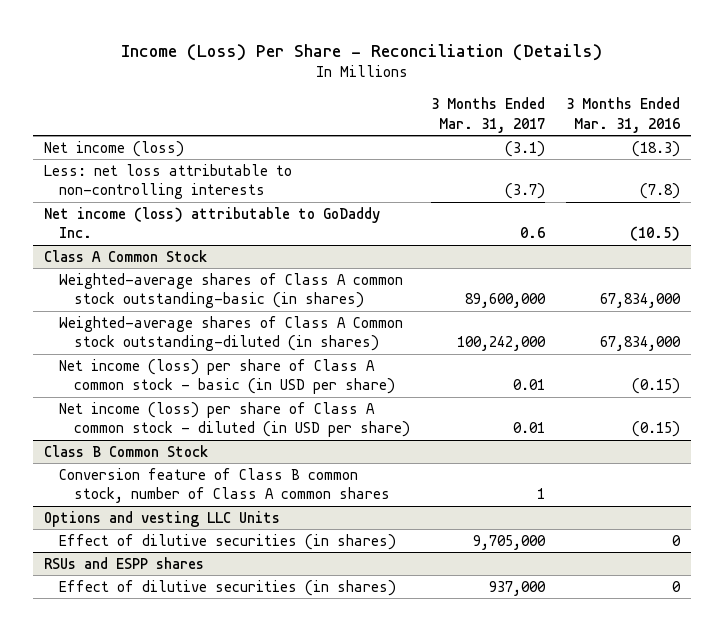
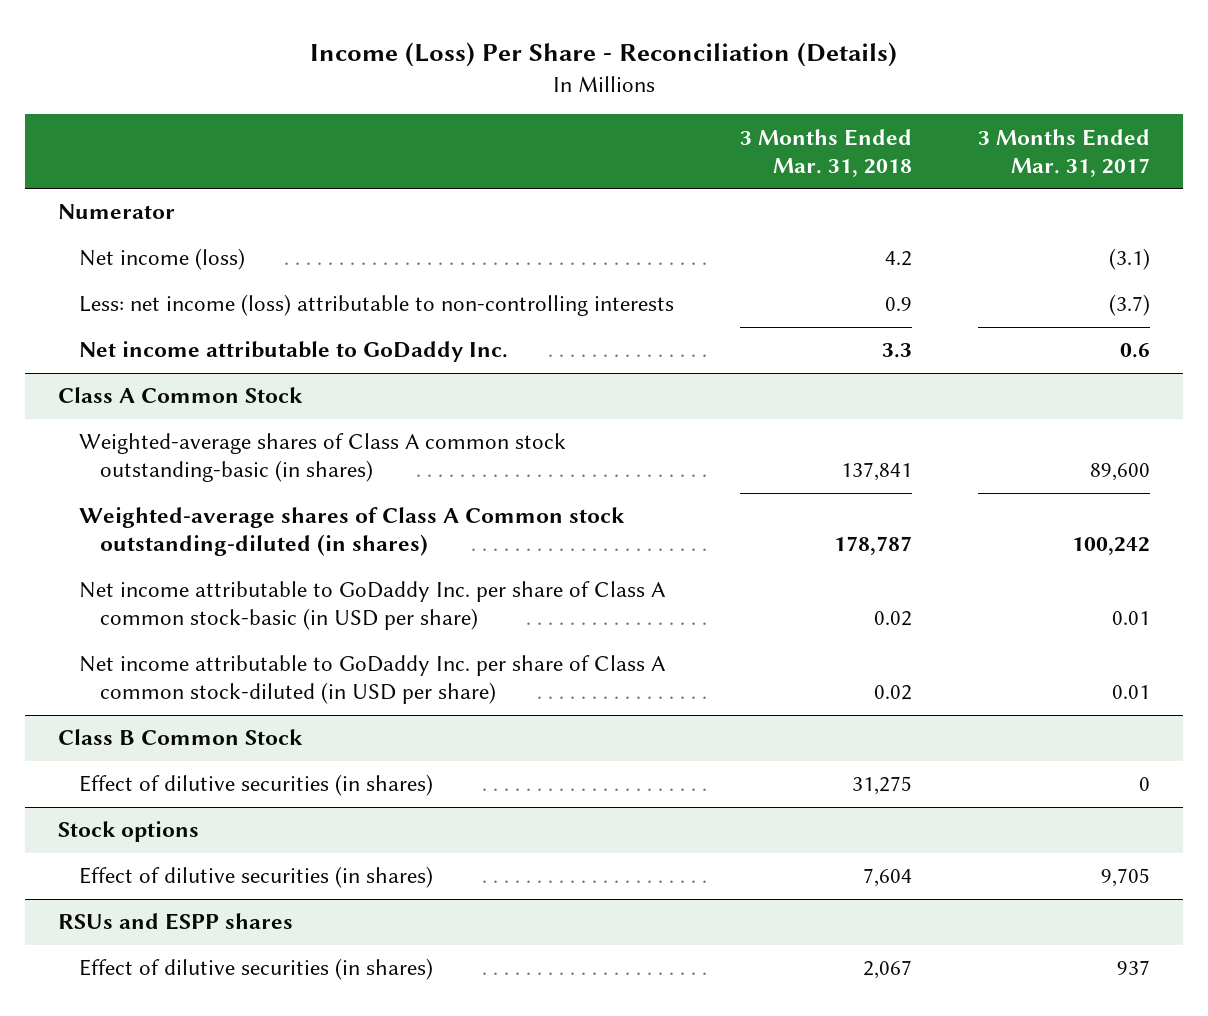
[566,97,681,133] 3 Months Ended Mar. 31, 2016 -> none
none -> [740,128,913,177] 3 Months Ended Mar. 31, 2018
none -> [58,204,176,220] Numerator
[43,163,292,200] Less: net loss attributable to non-controlling interests -> [79,294,675,317] Less: net income (loss) attributable to non-controlling interests
[43,206,380,239] Net income (loss) attributable to GoDaddy Inc. -> [79,341,509,363] Net income attributable to GoDaddy Inc.
[465,293,547,309] 89,600,000 -> [1089,463,1150,482] 89,600
[457,336,547,352] 100,242,000 -> [1071,537,1150,556] 100,242
[58,358,396,395] Net income (loss) per share of Class A common stock - basic (in USD per share) -> [79,581,667,631] Net income attributable to GoDaddy Inc. per share of Class A common stock-basic (in USD per share)
[58,401,411,438] Net income (loss) per share of Class A common stock - diluted (in USD per share) -> [79,655,667,705] Net income attributable to GoDaddy Inc. per share of Class A common stock-diluted (in USD per share)
[58,467,391,504] Conversion feature of Class B common stock, number of Class A common shares -> none
[43,510,280,527] Options and vesting LLC Units -> none
[473,534,547,550] 9,705,000 -> [1138,777,1150,792] 0
none -> [58,821,200,843] Stock options
none -> [79,866,434,889] Effect of dilutive securities (in shares)
[489,580,547,596] 937,000 -> [1116,960,1150,976] 937

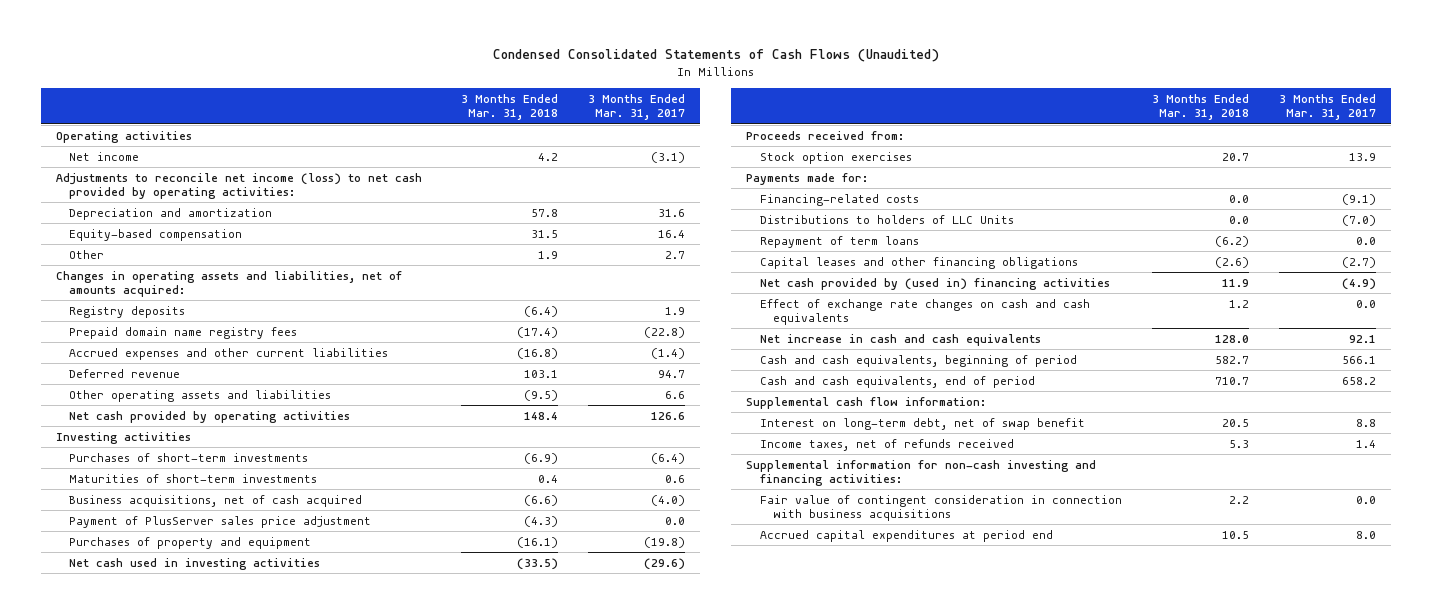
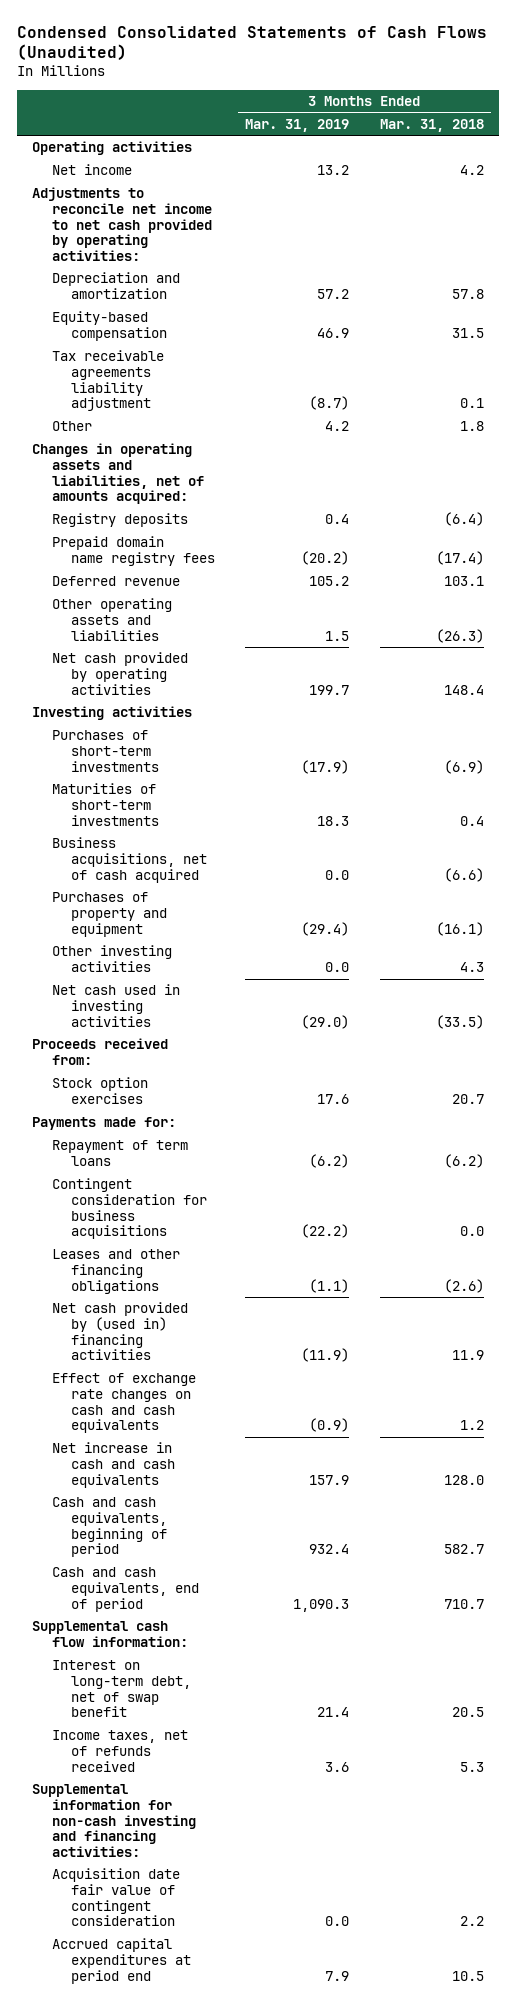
[588,93,686,121] 3 Months Ended Mar. 31, 2017 -> none
none -> [245,118,350,132] Mar. 31, 2019
[55,172,422,200] Adjustments to reconcile net income (loss) to net cash provided by operating activities: -> [32,187,212,261] Adjustments to reconcile net income to net cash provided by operating activities:
none -> [51,350,164,412] Tax receivable agreements liability adjustment
[538,250,559,259] 1.9 -> [459,421,484,432] 1.8
[69,347,389,360] Accrued expenses and other current liabilities -> none
[524,389,559,401] (9.5) -> [435,628,484,643] (26.3)
[69,515,372,528] Payment of PlusServer sales price adjustment -> none
none -> [51,945,172,972] Other investing activities
[759,193,919,206] Financing-related costs -> none
[759,214,1014,224] Distributions to holders of LLC Units -> none
none -> [51,1178,207,1240] Contingent consideration for business acquisitions
[759,256,1078,269] Capital leases and other financing obligations -> [51,1249,180,1294] Leases and other financing obligations
[759,494,1122,522] Fair value of contingent consideration in connection with business acquisitions -> [51,1868,180,1927] Acquisition date fair value of contingent consideration

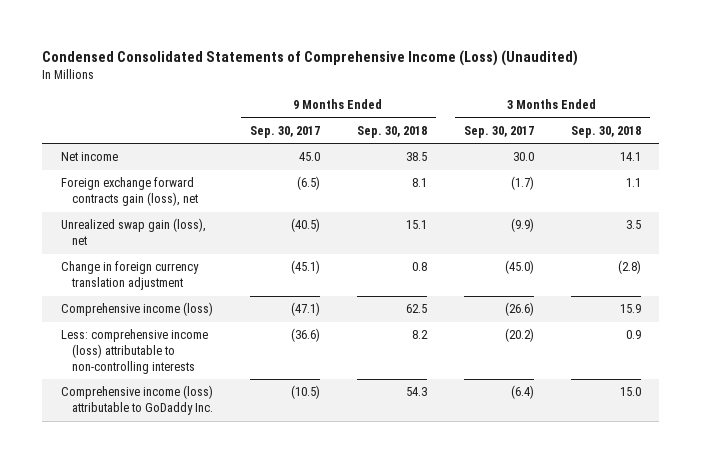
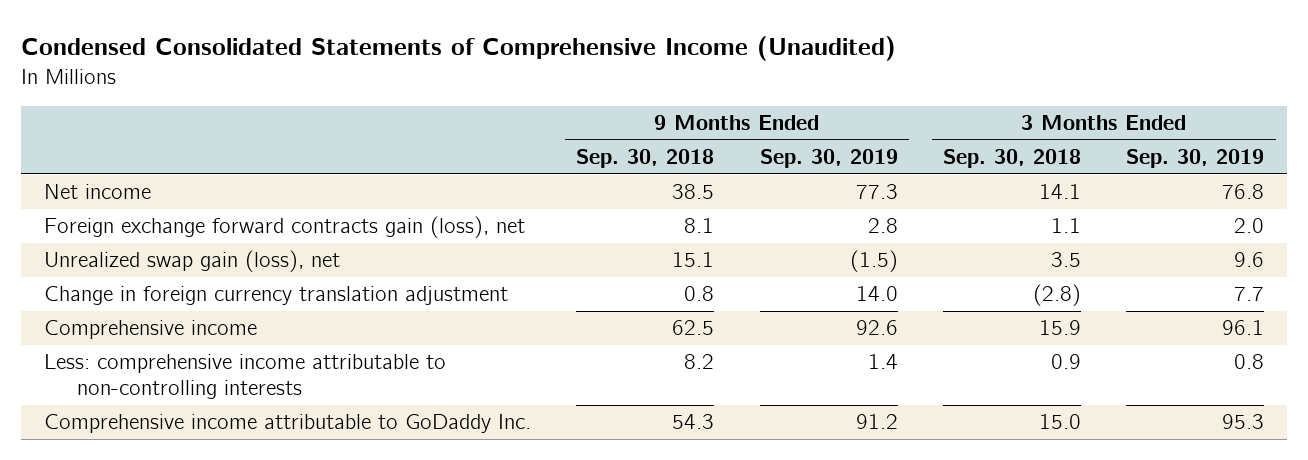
[42,50,579,67] Condensed Consolidated Statements of Comprehensive Income (Loss) (Unaudited) -> [21,35,897,61] Condensed Consolidated Statements of Comprehensive Income (Unaudited)
[250,125,321,138] Sep. 30, 2017 -> none
[463,125,534,138] Sep. 30, 2017 -> none
none -> [759,149,898,169] Sep. 30, 2019
none -> [1126,149,1265,169] Sep. 30, 2019
[60,302,213,317] Comprehensive income (loss) -> [43,320,257,340] Comprehensive income
[60,329,208,375] Less: comprehensive income (loss) attributable to non-controlling interests -> [43,354,446,400] Less: comprehensive income attributable to non-controlling interests
[60,385,214,416] Comprehensive income (loss) attributable to GoDaddy Inc. -> [43,414,531,434] Comprehensive income attributable to GoDaddy Inc.

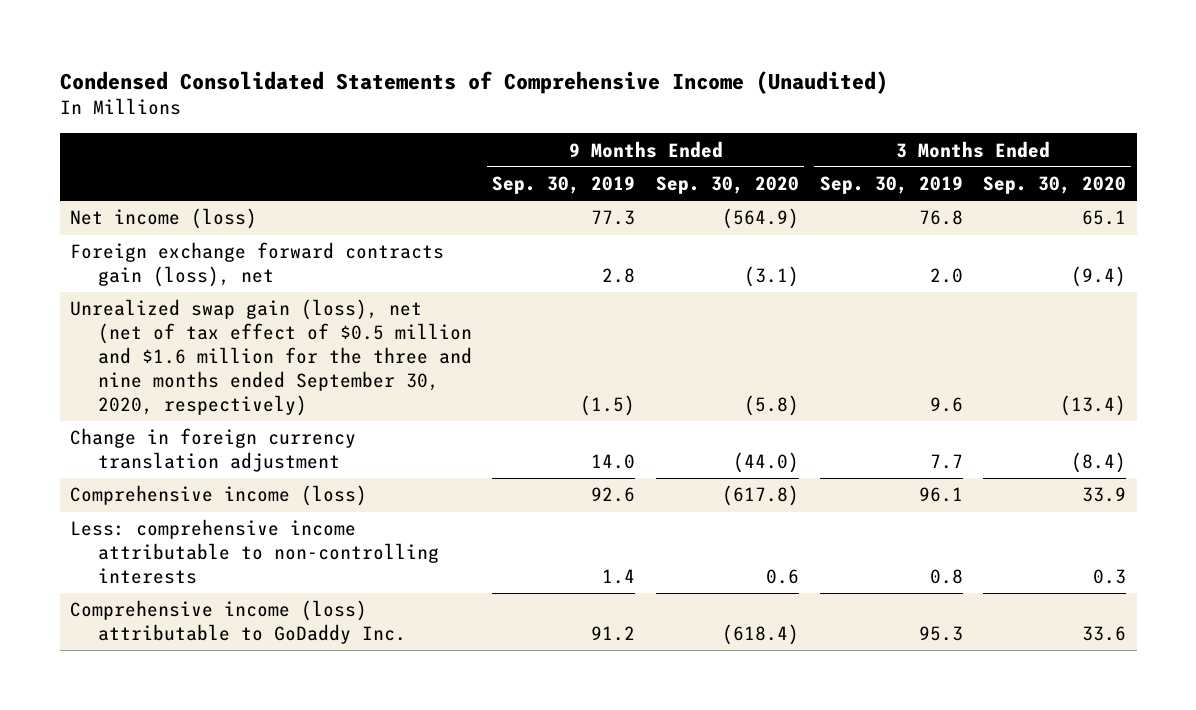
[576,149,715,169] Sep. 30, 2018 -> none
[942,149,1081,169] Sep. 30, 2018 -> none
none -> [655,176,799,195] Sep. 30, 2020
none -> [983,176,1127,195] Sep. 30, 2020
[43,184,151,200] Net income -> [69,208,257,230] Net income (loss)
[43,250,340,273] Unrealized swap gain (loss), net -> [69,299,472,416] Unrealized swap gain (loss), net (net of tax effect of $0.5 million and $1.6 million for the three and nine months ended September 30, 2020, respectively)
[43,320,257,340] Comprehensive income -> [69,485,367,507] Comprehensive income (loss)
[43,414,531,434] Comprehensive income attributable to GoDaddy Inc. -> [69,600,406,645] Comprehensive income (loss) attributable to GoDaddy Inc.

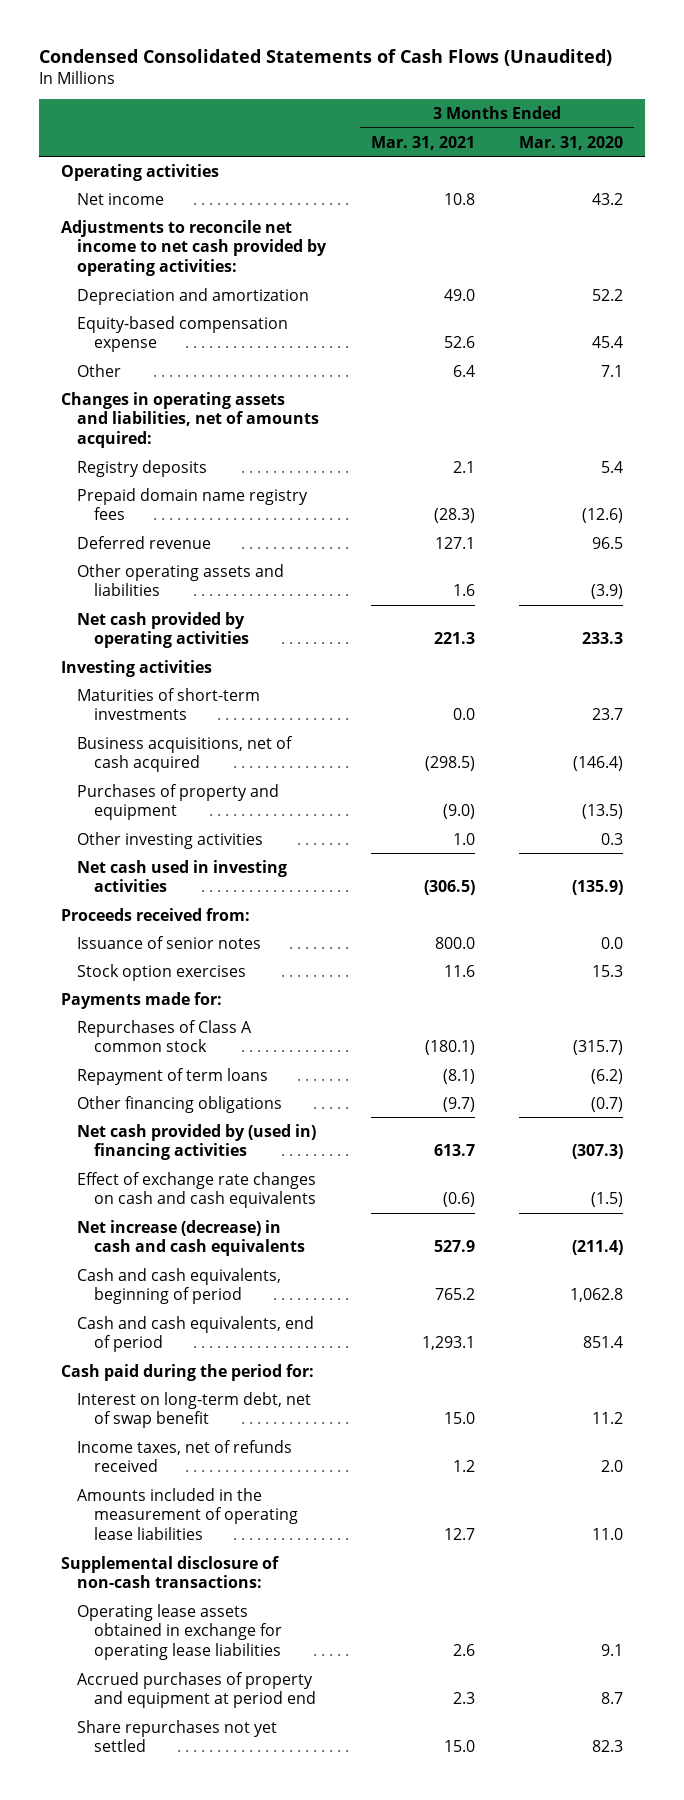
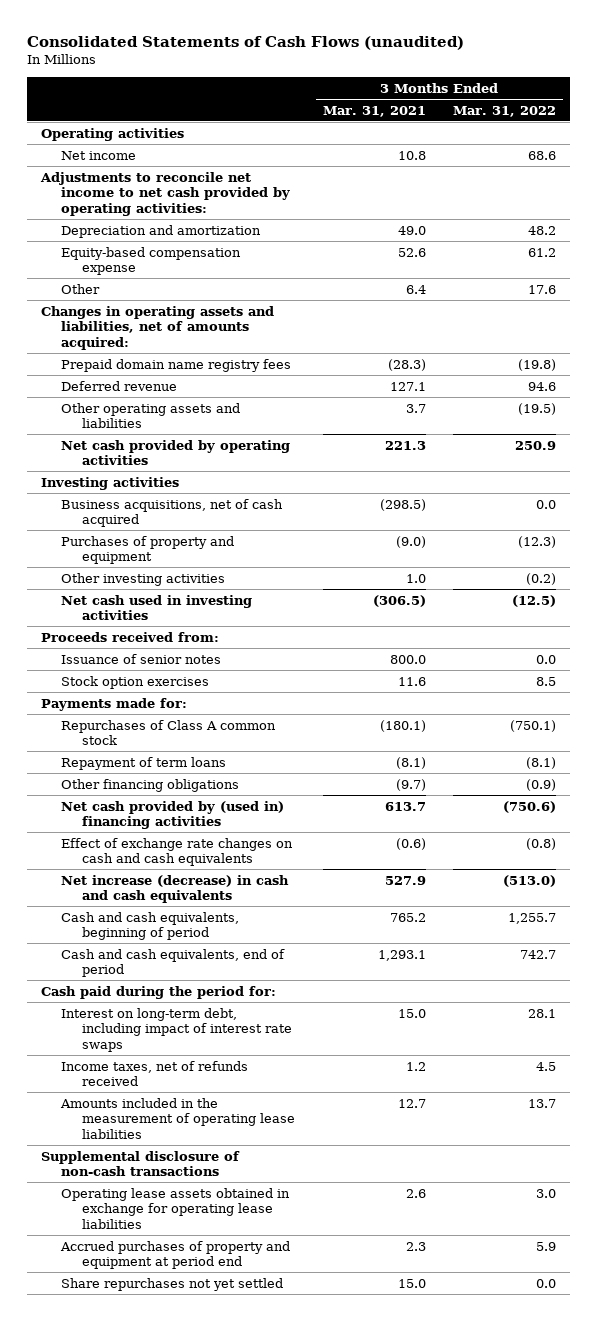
[39,49,613,67] Condensed Consolidated Statements of Cash Flows (Unaudited) -> [26,35,464,50] Consolidated Statements of Cash Flows (unaudited)
[518,135,623,150] Mar. 31, 2020 -> none
none -> [453,105,557,117] Mar. 31, 2022
[77,459,208,477] Registry deposits -> none
[452,584,475,597] 1.6 -> [405,403,426,413] 3.7
[77,687,261,721] Maturities of short-term investments -> none
[77,1391,312,1429] Interest on long-term debt, net of swap benefit -> [61,1007,292,1053] Interest on long-term debt, including impact of interest rate swaps
[61,1555,280,1589] Supplemental disclosure of non-cash transactions: -> [40,1150,240,1177] Supplemental disclosure of non-cash transactions

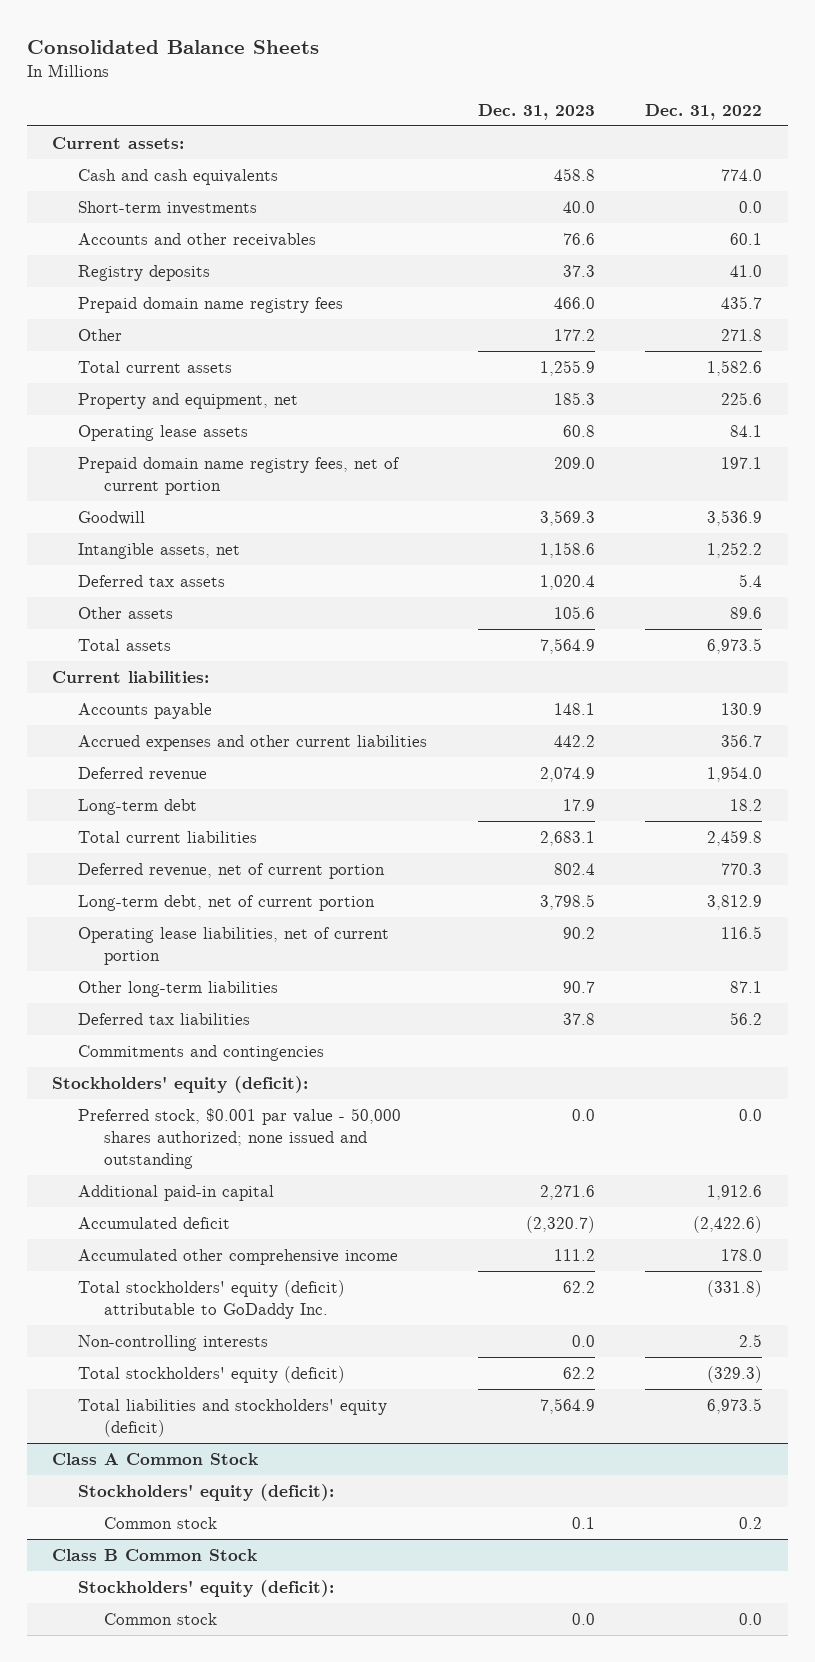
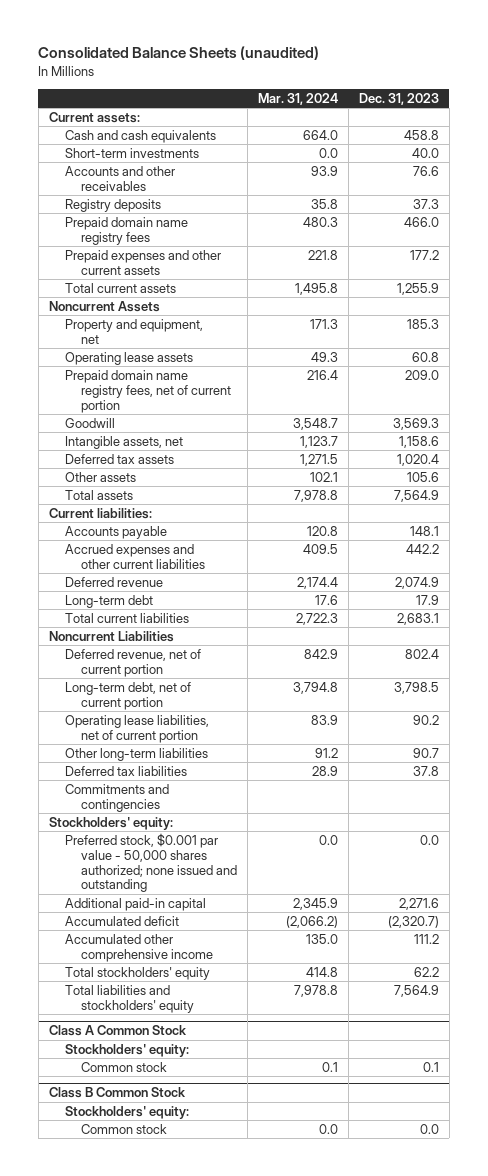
[27,39,320,54] Consolidated Balance Sheets -> [38,46,320,61] Consolidated Balance Sheets (unaudited)
[645,103,763,120] Dec. 31, 2022 -> none
none -> [257,92,338,105] Mar. 31, 2024
[78,328,123,341] Other -> [64,249,221,275] Prepaid expenses and other current assets
none -> [48,300,160,312] Noncurrent Assets
none -> [48,630,174,642] Noncurrent Liabilities
[52,1075,309,1093] Stockholders' equity (deficit): -> [48,816,173,830] Stockholders' equity:
[78,1334,269,1351] Non-controlling interests -> none
[78,1365,346,1383] Total stockholders' equity (deficit) -> none
[78,1279,346,1319] Total stockholders' equity (deficit) attributable to GoDaddy Inc. -> [64,966,210,980] Total stockholders' equity
[78,1398,388,1437] Total liabilities and stockholders' equity (deficit) -> [64,984,194,1013] Total liabilities and stockholders' equity
[78,1483,335,1501] Stockholders' equity (deficit): -> [64,1043,189,1057] Stockholders' equity:
[78,1579,335,1597] Stockholders' equity (deficit): -> [64,1105,189,1119] Stockholders' equity:

